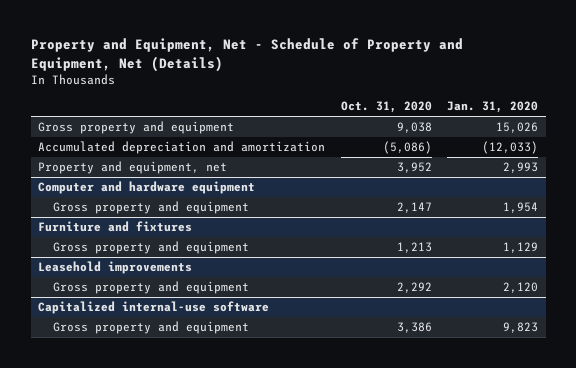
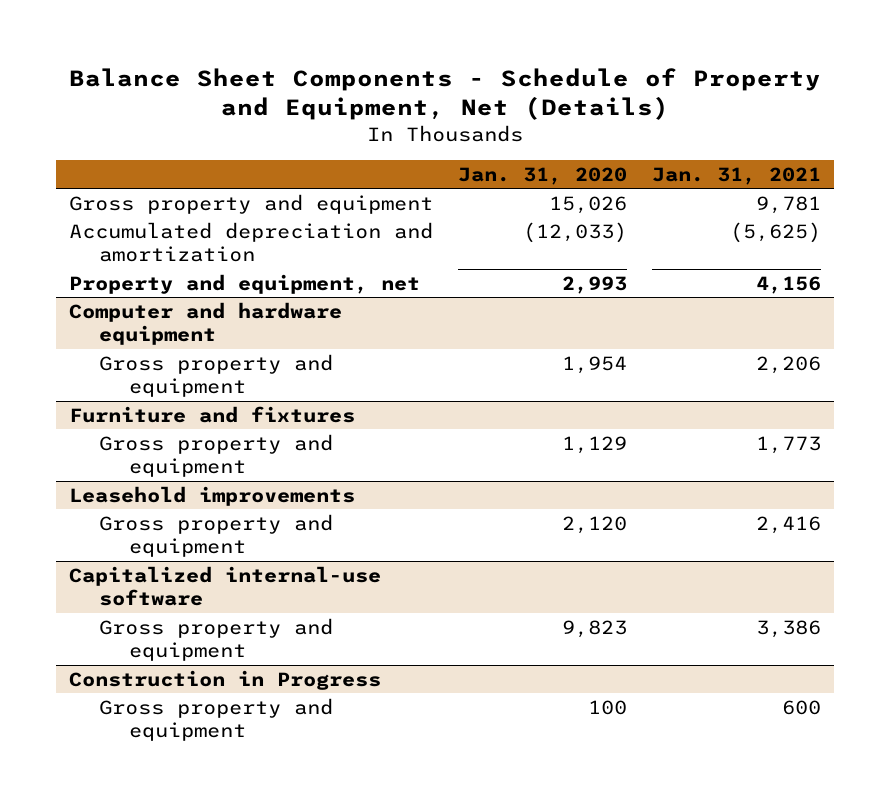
[30,38,463,72] Property and Equipment, Net - Schedule of Property and Equipment, Net (Details) -> [68,67,821,121] Balance Sheet Components - Schedule of Property and Equipment, Net (Details)
[340,101,432,114] Oct. 31, 2020 -> none
none -> [652,166,822,185] Jan. 31, 2021
none -> [68,669,381,690] Construction in Progress
none -> [98,697,333,742] Gross property and equipment

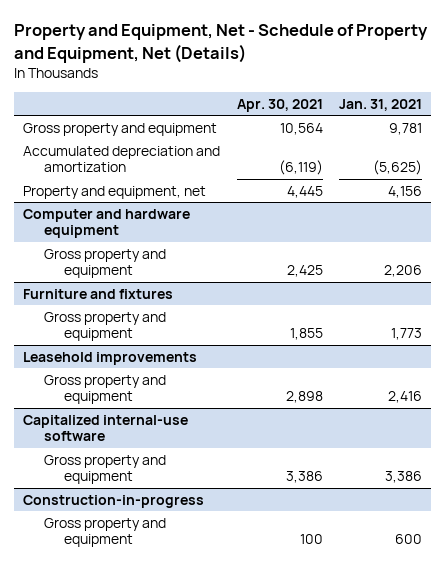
[68,67,821,121] Balance Sheet Components - Schedule of Property and Equipment, Net (Details) -> [14,24,429,63] Property and Equipment, Net - Schedule of Property and Equipment, Net (Details)
[457,166,627,185] Jan. 31, 2020 -> none
none -> [236,98,323,112] Apr. 30, 2021
[68,669,381,690] Construction in Progress -> [22,494,204,508] Construction-in-progress

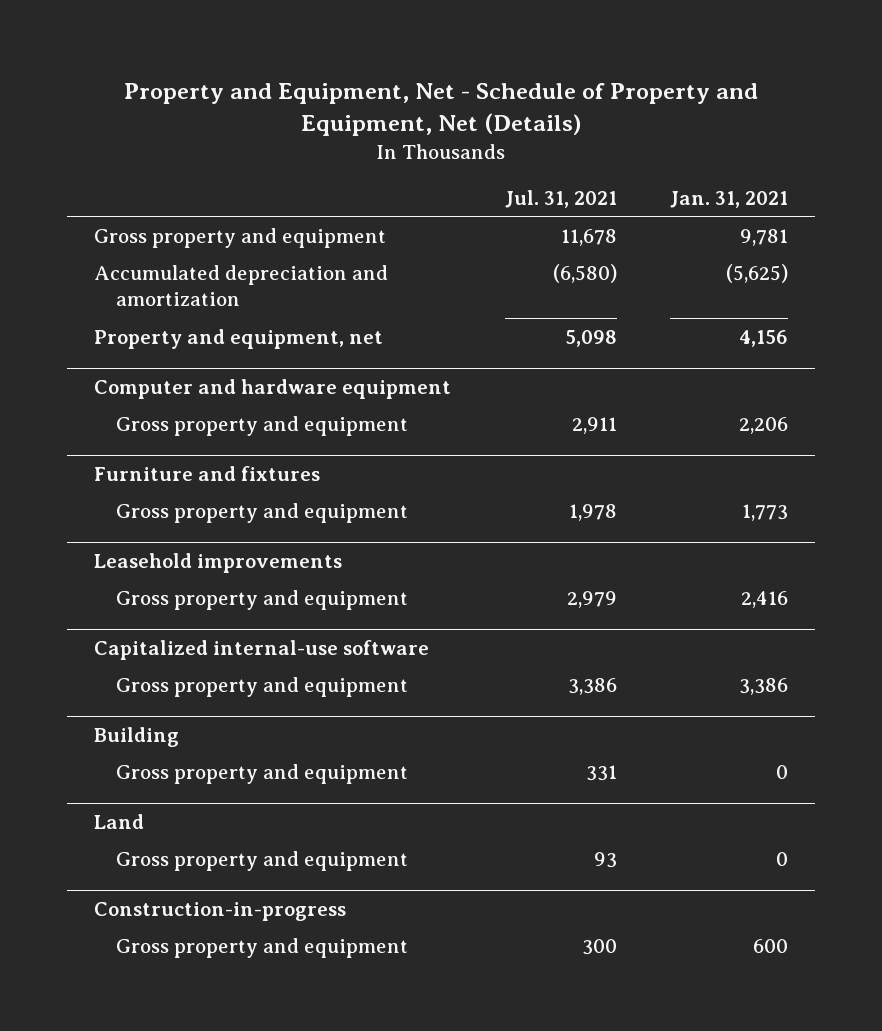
[236,98,323,112] Apr. 30, 2021 -> none
none -> [504,189,617,208] Jul. 31, 2021
none -> [93,726,179,747] Building
none -> [116,763,409,784] Gross property and equipment
none -> [93,813,144,829] Land
none -> [116,850,409,871] Gross property and equipment

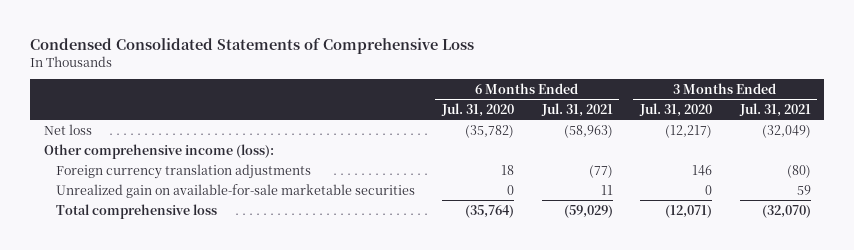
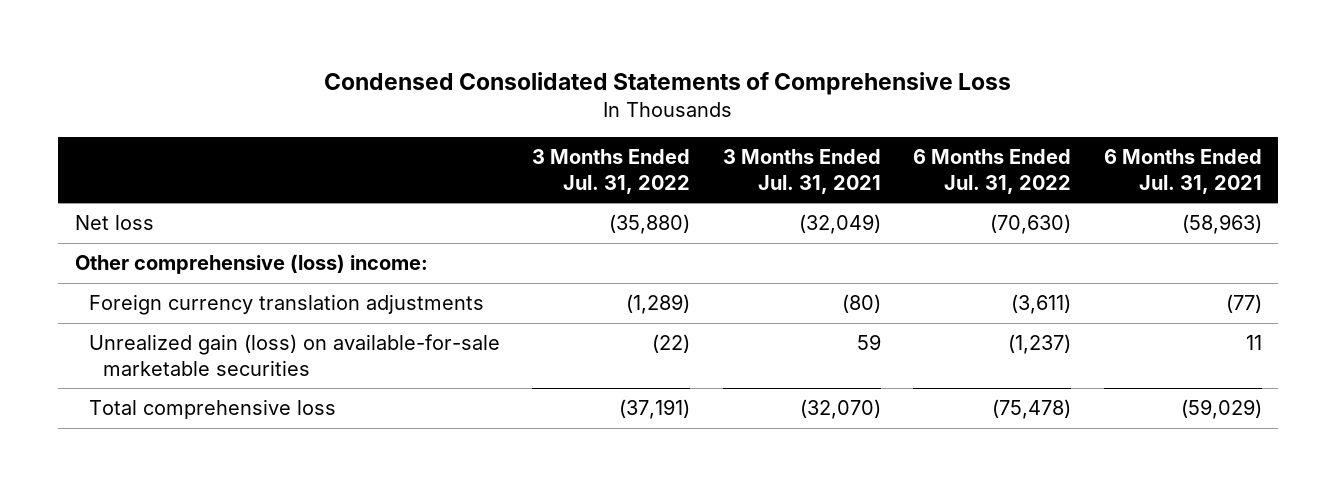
[441,102,515,117] Jul. 31, 2020 -> none
[639,102,713,117] Jul. 31, 2020 -> none
none -> [532,149,691,194] 3 Months Ended Jul. 31, 2022
none -> [913,149,1072,194] 6 Months Ended Jul. 31, 2022
[43,143,274,159] Other comprehensive income (loss): -> [74,254,428,275] Other comprehensive (loss) income:
[55,183,415,198] Unrealized gain on available-for-sale marketable securities -> [88,334,500,376] Unrealized gain (loss) on available-for-sale marketable securities

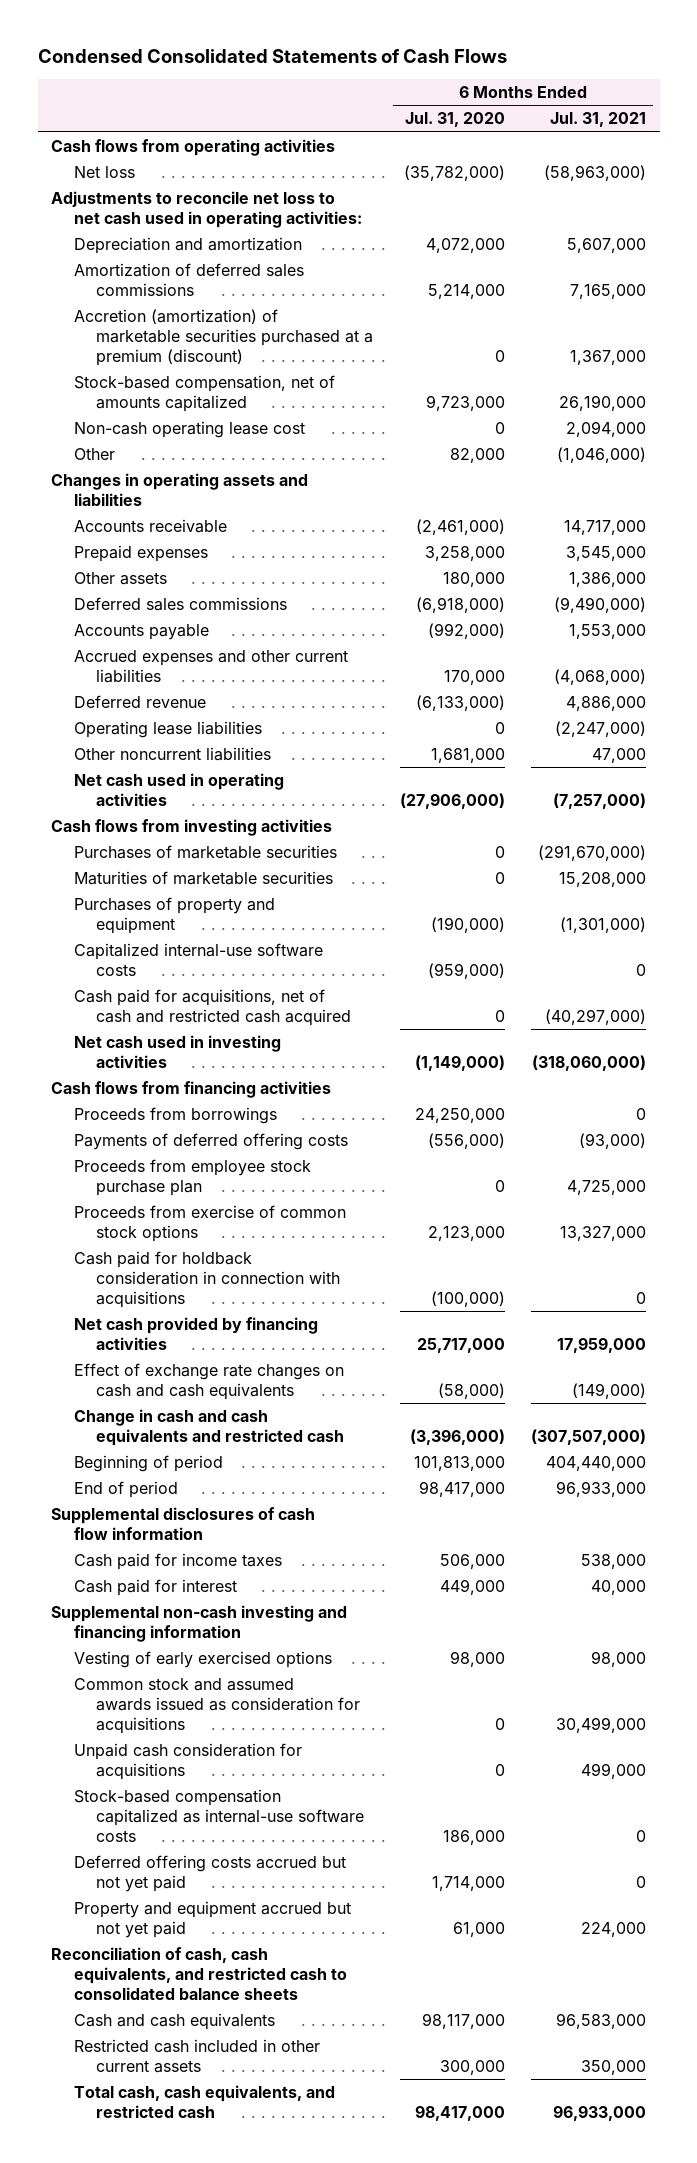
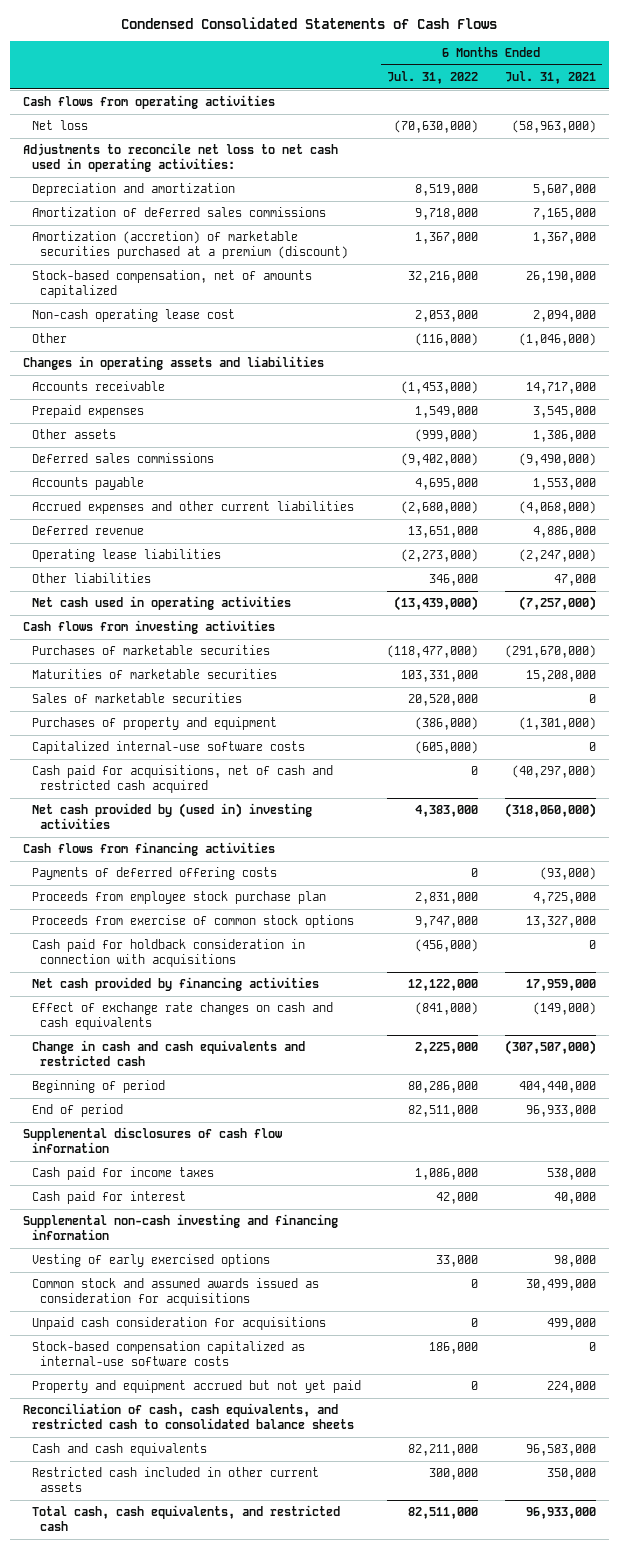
[404,112,505,128] Jul. 31, 2020 -> none
none -> [387,71,479,85] Jul. 31, 2022
[73,309,373,366] Accretion (amortization) of marketable securities purchased at a premium (discount) -> [31,231,349,260] Amortization (accretion) of marketable securities purchased at a premium (discount)
[73,747,271,762] Other noncurrent liabilities -> [31,573,151,584] Other liabilities
none -> [31,693,242,704] Sales of marketable securities
[73,1035,281,1068] Net cash used in investing activities -> [31,803,312,830] Net cash provided by (used in) investing activities
[73,1107,277,1125] Proceeds from borrowings -> none
[73,1855,346,1892] Deferred offering costs accrued but not yet paid -> none

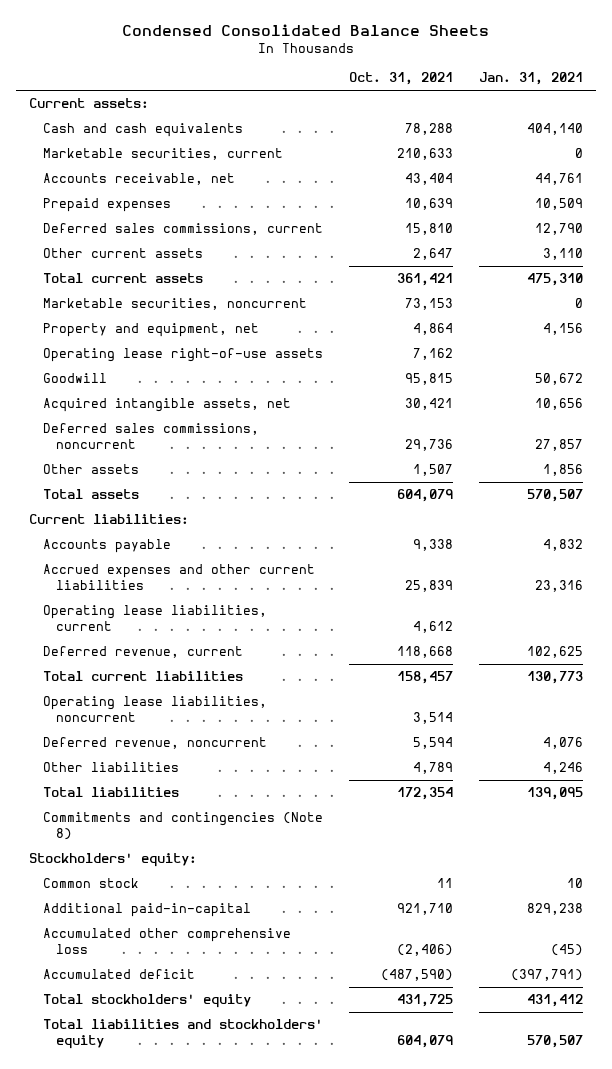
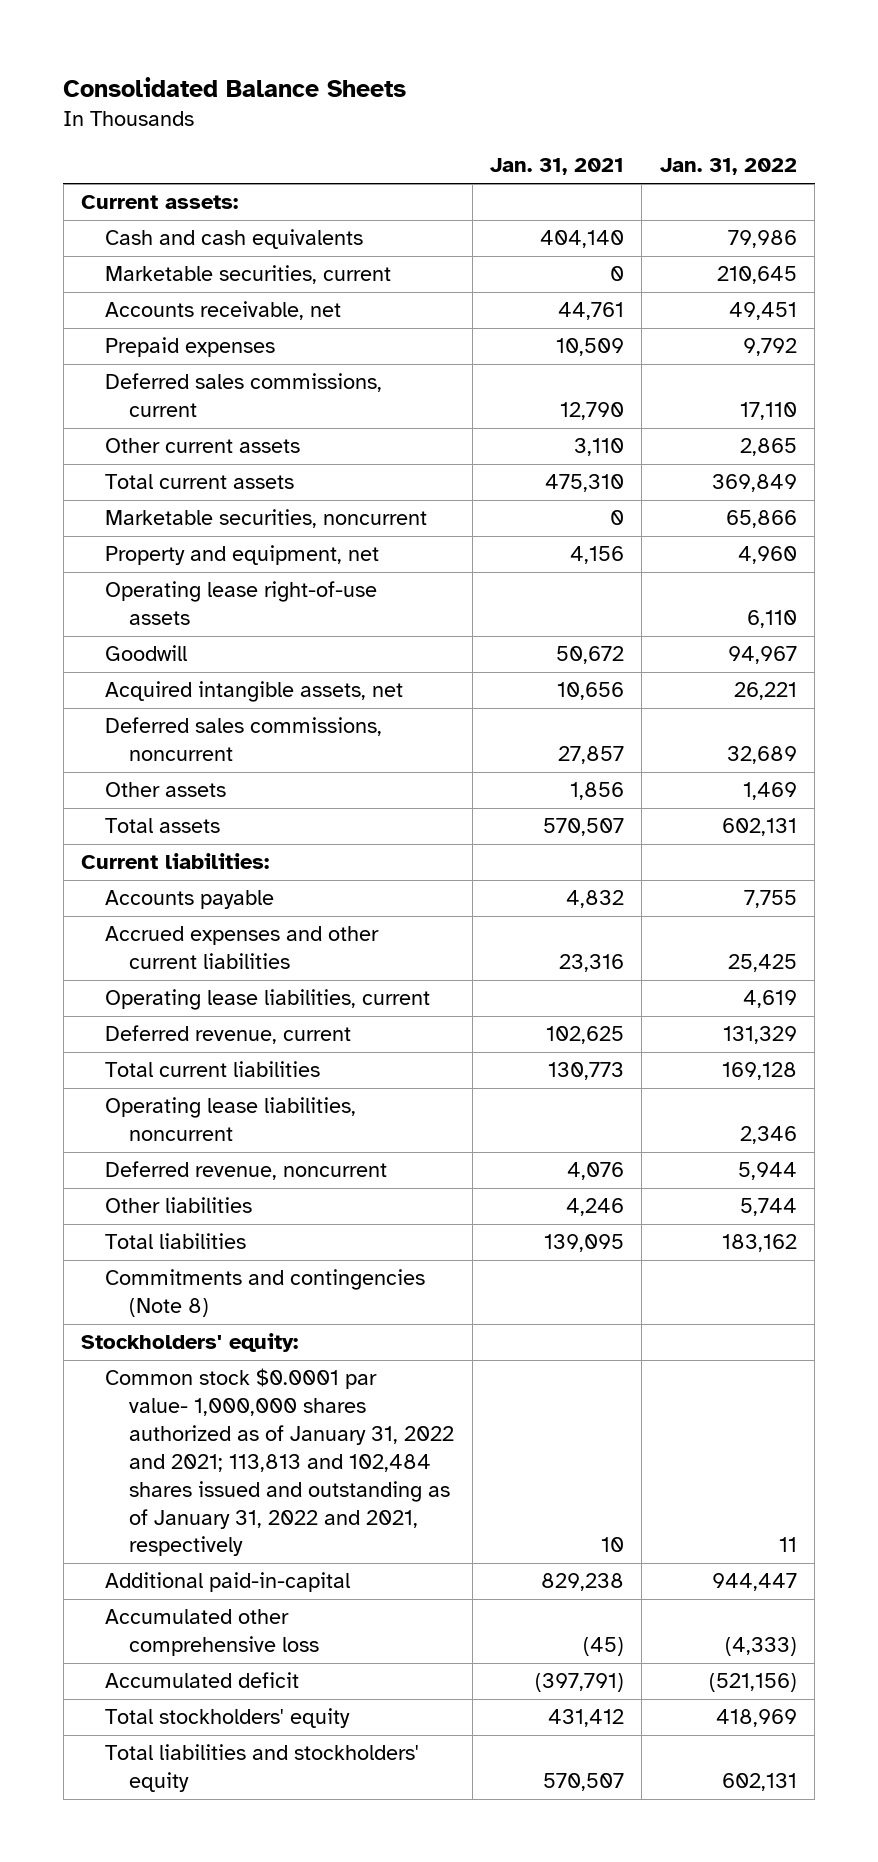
[121,23,489,36] Condensed Consolidated Balance Sheets -> [63,76,407,97] Consolidated Balance Sheets
[348,72,453,86] Oct. 31, 2021 -> none
none -> [659,158,797,176] Jan. 31, 2022
[42,878,139,889] Common stock -> [105,1368,455,1557] Common stock $0.0001 par value- 1,000,000 shares authorized as of January 31, 2022 and 2021; 113,813 and 102,484 shares issued and outstanding as of January 31, 2022 and 2021, respectively

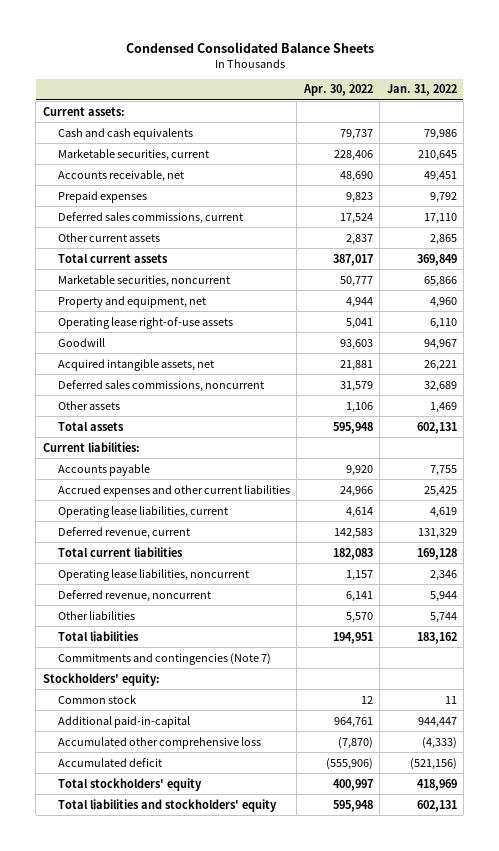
[63,76,407,97] Consolidated Balance Sheets -> [125,41,374,53] Condensed Consolidated Balance Sheets
[489,158,624,176] Jan. 31, 2021 -> none
none -> [302,84,373,97] Apr. 30, 2022
[105,1269,426,1318] Commitments and contingencies (Note 8) -> [58,652,272,665] Commitments and contingencies (Note 7)
[105,1368,455,1557] Common stock $0.0001 par value- 1,000,000 shares authorized as of January 31, 2022 and 2021; 113,813 and 102,484 shares issued and outstanding as of January 31, 2022 and 2021, respectively -> [58,694,137,704] Common stock

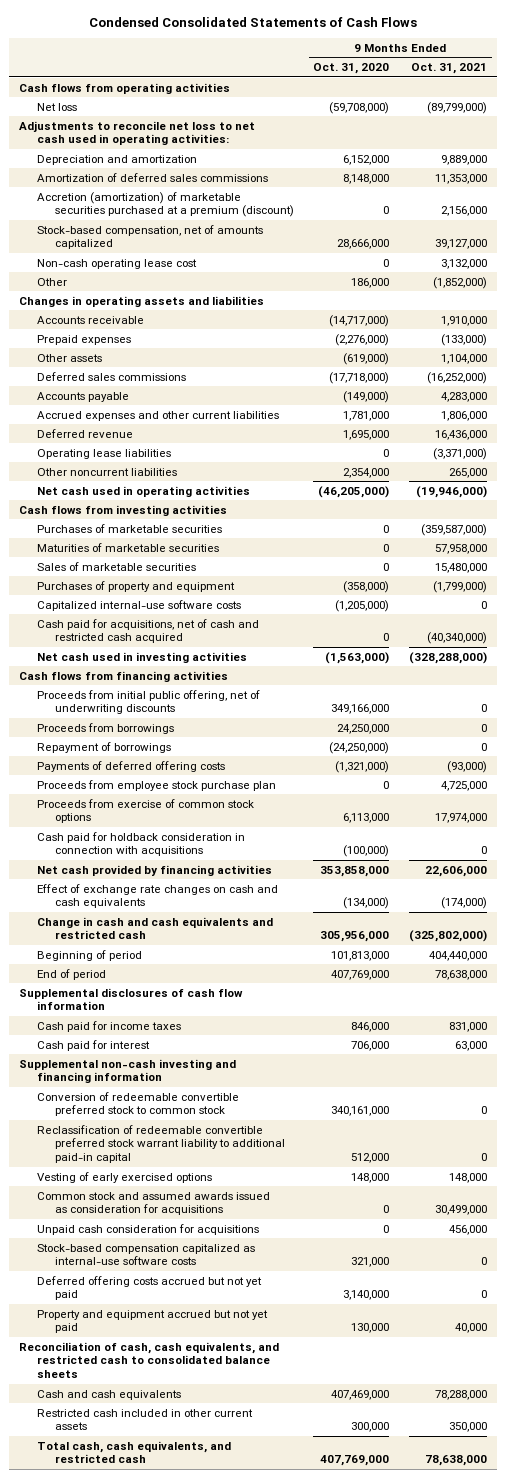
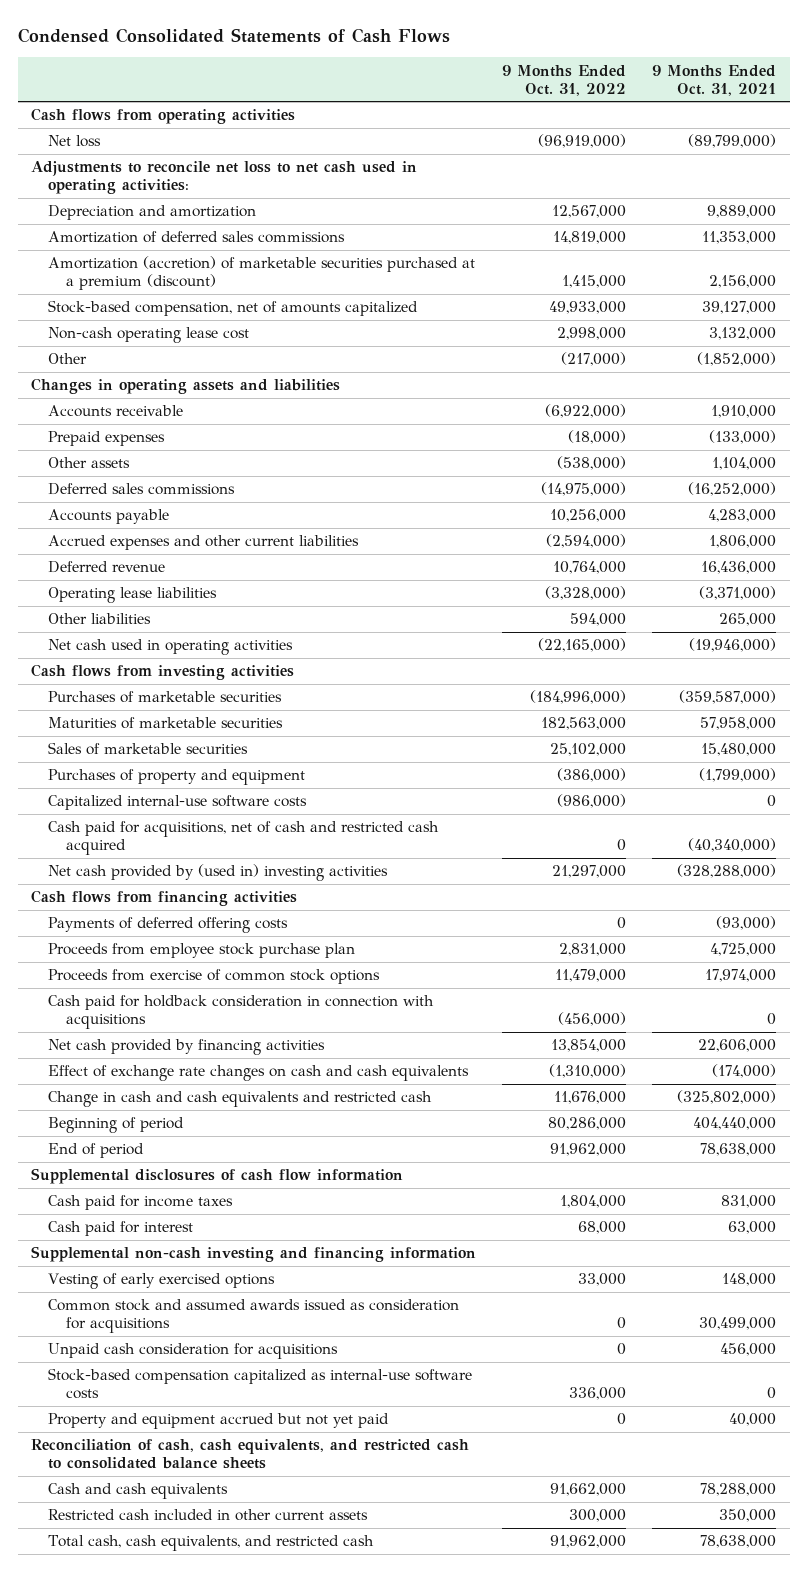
[313,63,390,75] Oct. 31, 2020 -> none
none -> [502,64,627,96] 9 Months Ended Oct. 31, 2022
[37,191,295,218] Accretion (amortization) of marketable securities purchased at a premium (discount) -> [48,256,476,291] Amortization (accretion) of marketable securities purchased at a premium (discount)
[37,467,178,476] Other noncurrent liabilities -> [48,613,152,625] Other liabilities
[37,651,248,663] Net cash used in investing activities -> [48,864,389,882] Net cash provided by (used in) investing activities
[37,689,261,715] Proceeds from initial public offering, net of underwriting discounts -> none
[37,722,175,734] Proceeds from borrowings -> none
[37,741,172,753] Repayment of borrowings -> none
[37,1091,240,1117] Conversion of redeemable convertible preferred stock to common stock -> none
[37,1124,286,1164] Reclassification of redeemable convertible preferred stock warrant liability to additional paid-in capital -> none
[37,1275,263,1301] Deferred offering costs accrued but not yet paid -> none

